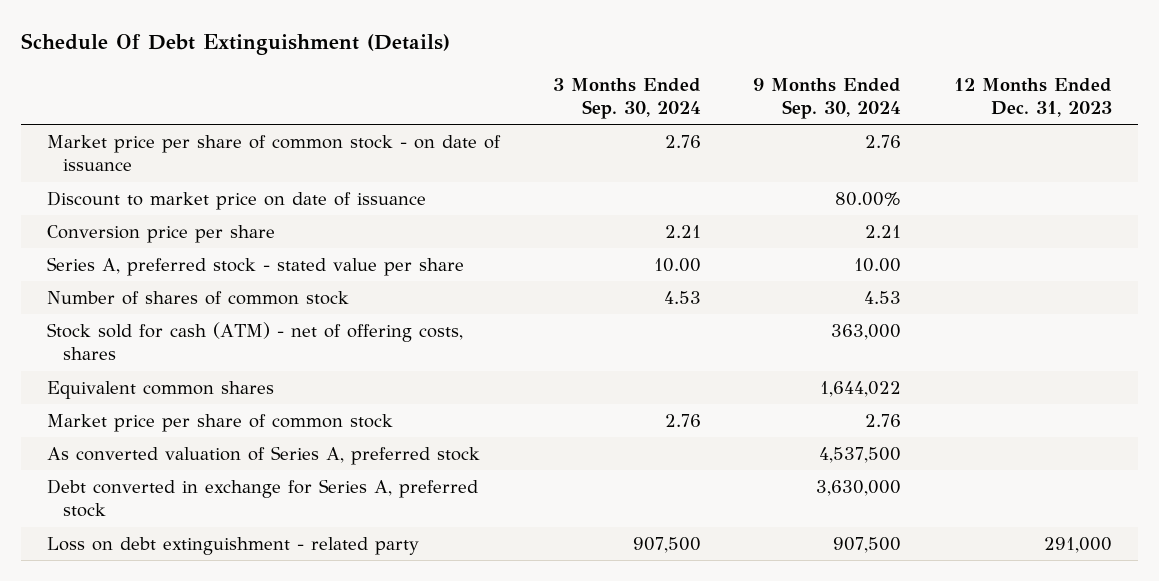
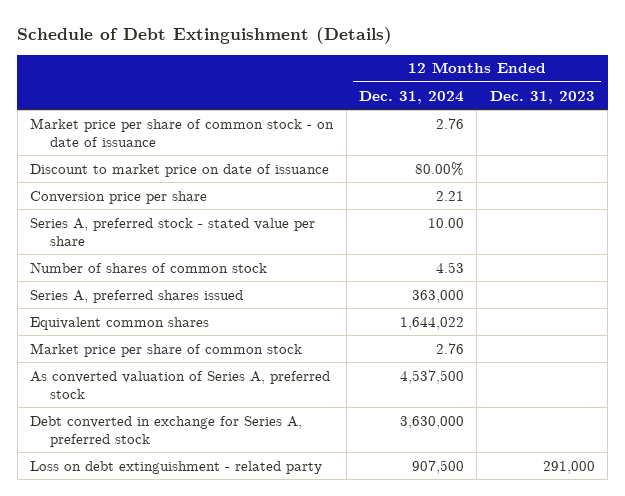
[21,33,451,56] Schedule Of Debt Extinguishment (Details) -> [17,26,393,44] Schedule of Debt Extinguishment (Details)
[552,77,701,120] 3 Months Ended Sep. 30, 2024 -> none
[753,77,902,120] 9 Months Ended Sep. 30, 2024 -> none
none -> [358,90,464,104] Dec. 31, 2024
[47,321,464,361] Stock sold for cash (ATM) - net of offering costs, shares -> [30,289,244,303] Series A, preferred shares issued

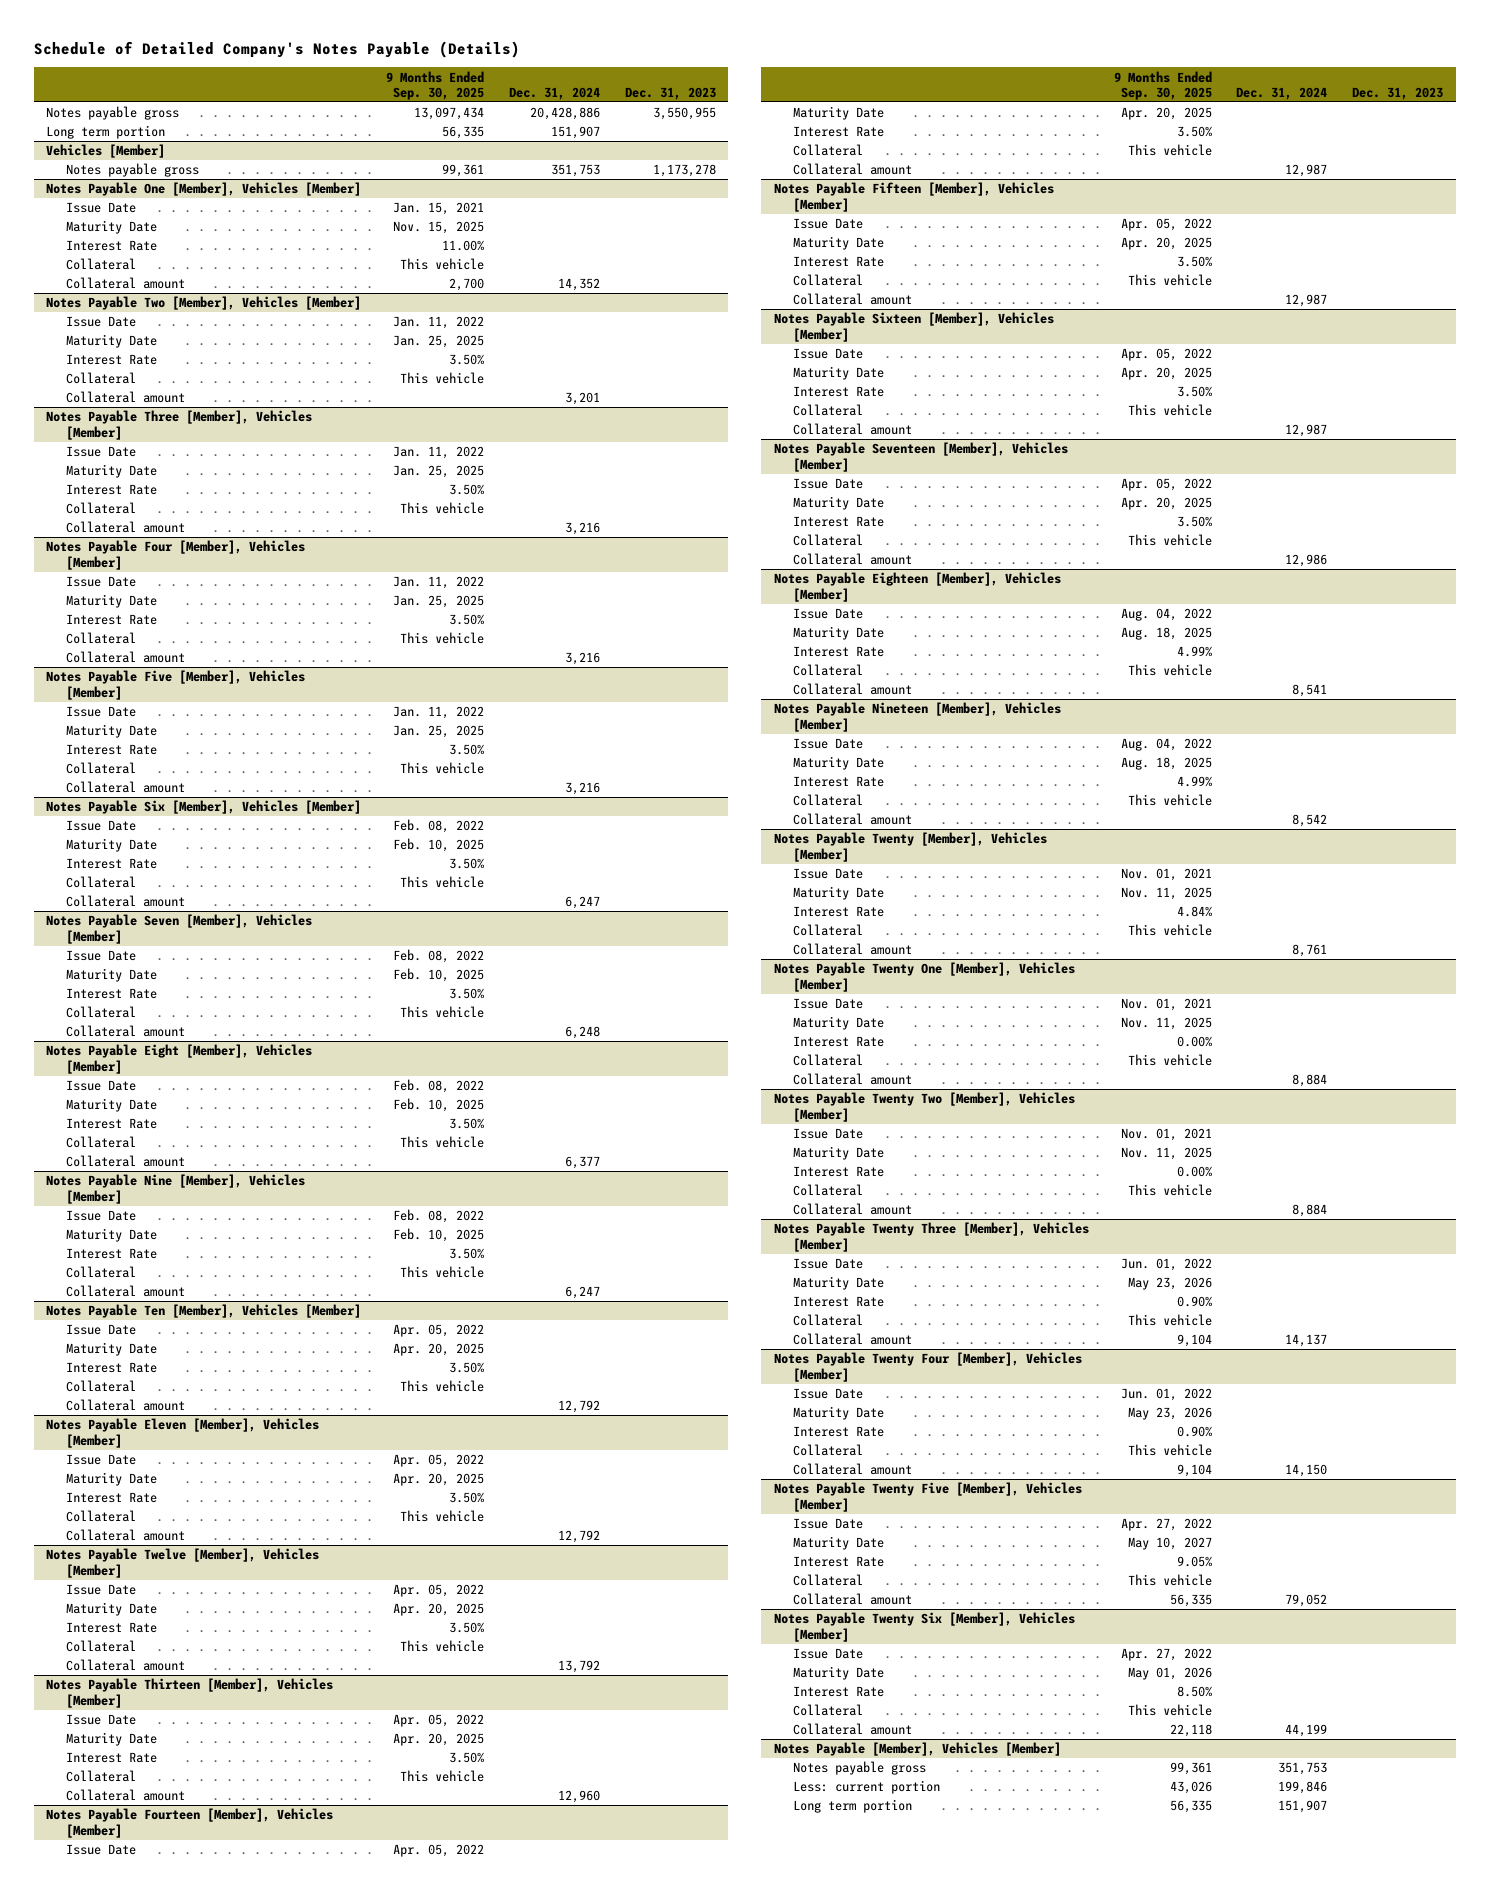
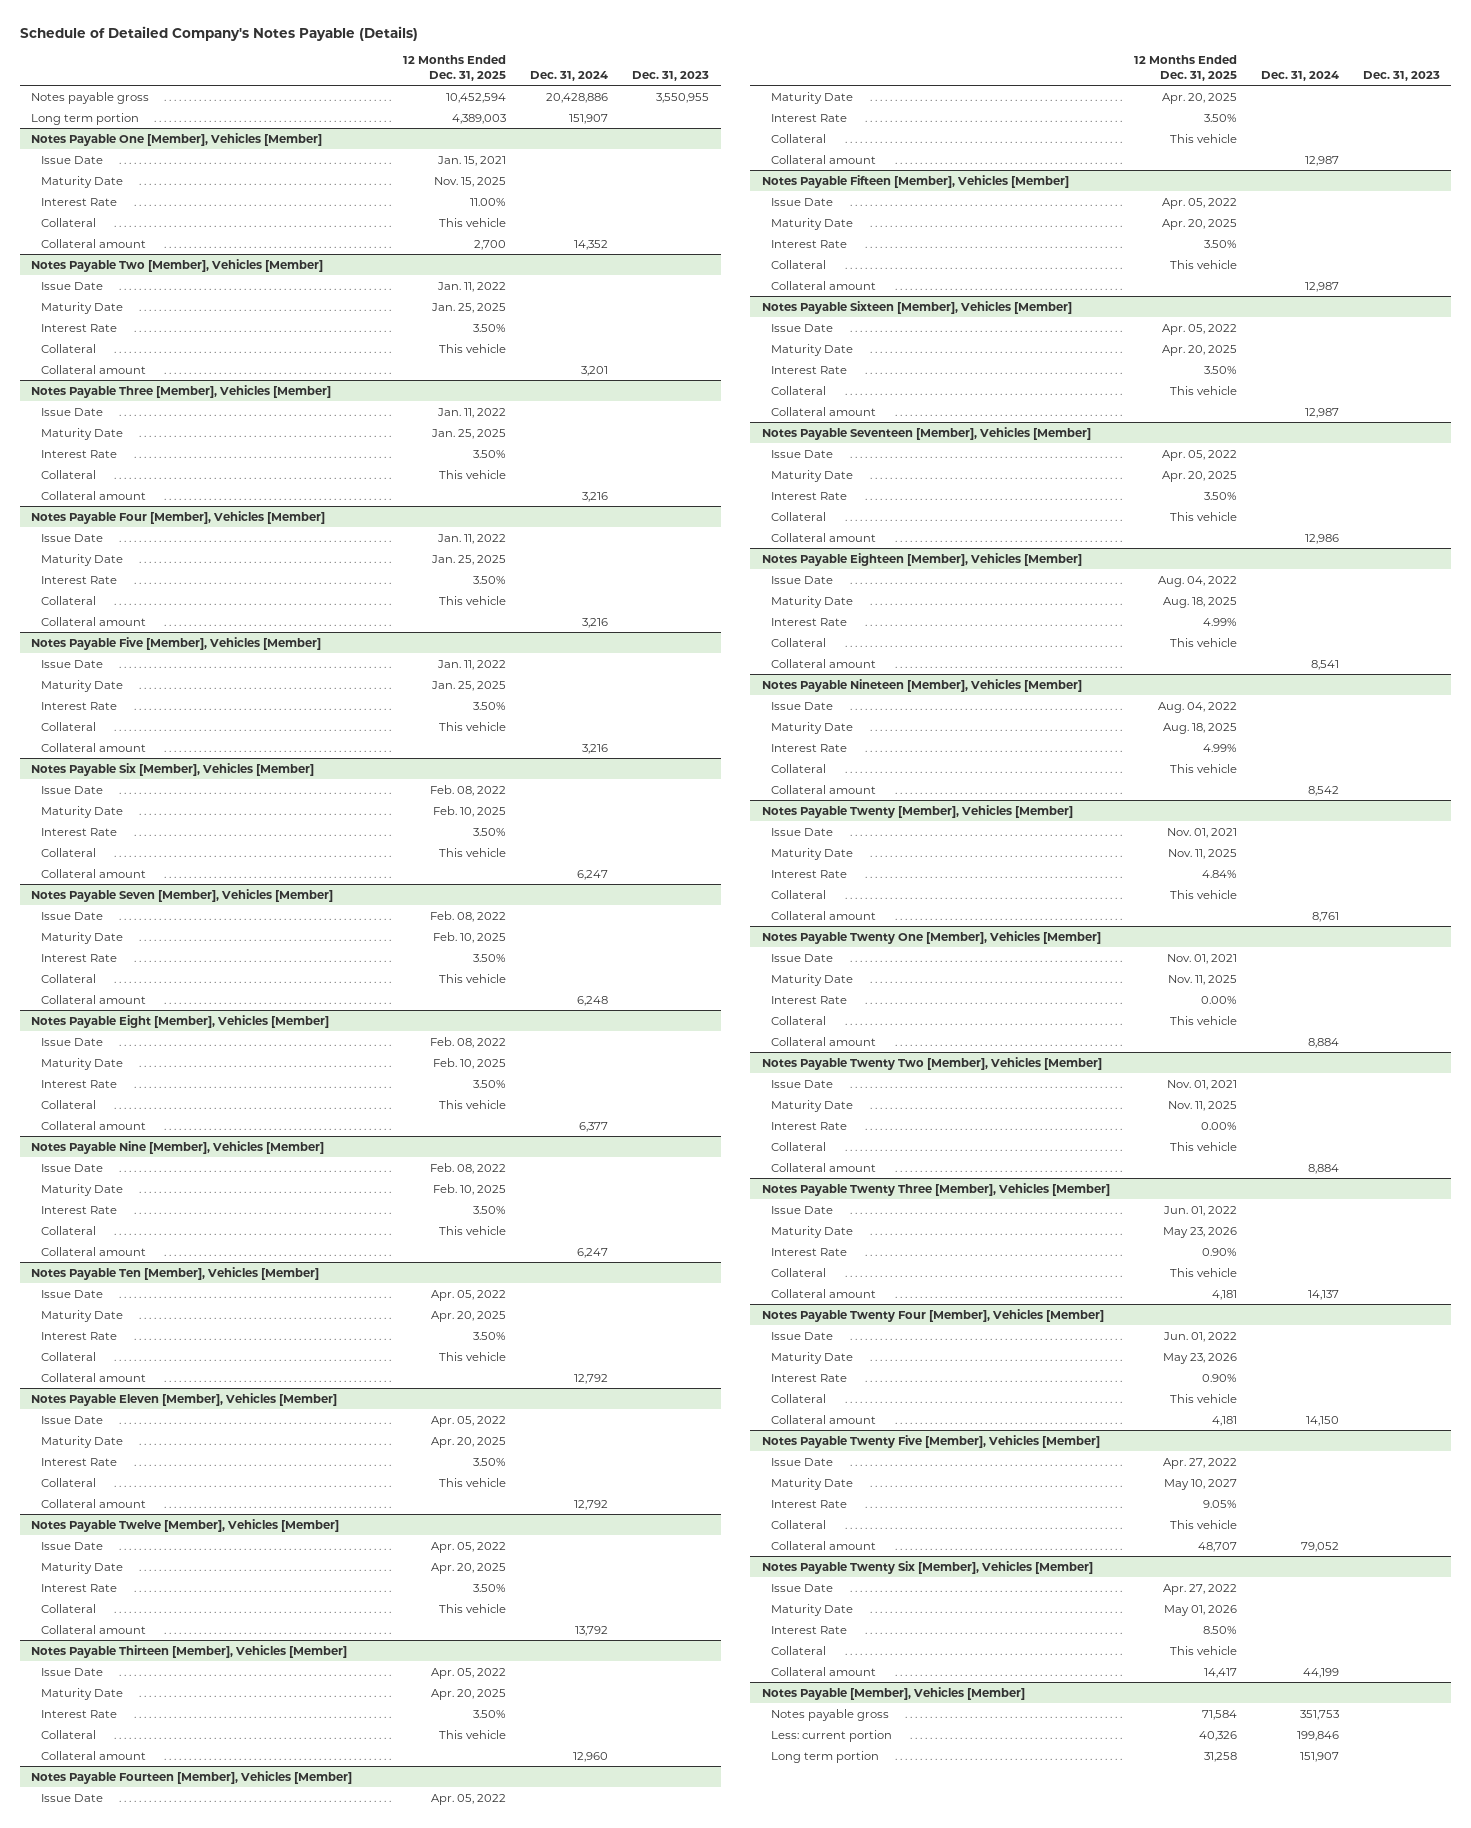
[385,70,484,101] 9 Months Ended Sep. 30, 2025 -> none
none -> [403,54,507,81] 12 Months Ended Dec. 31, 2025
[46,144,166,159] Vehicles [Member] -> none
[65,163,199,178] Notes payable gross -> none

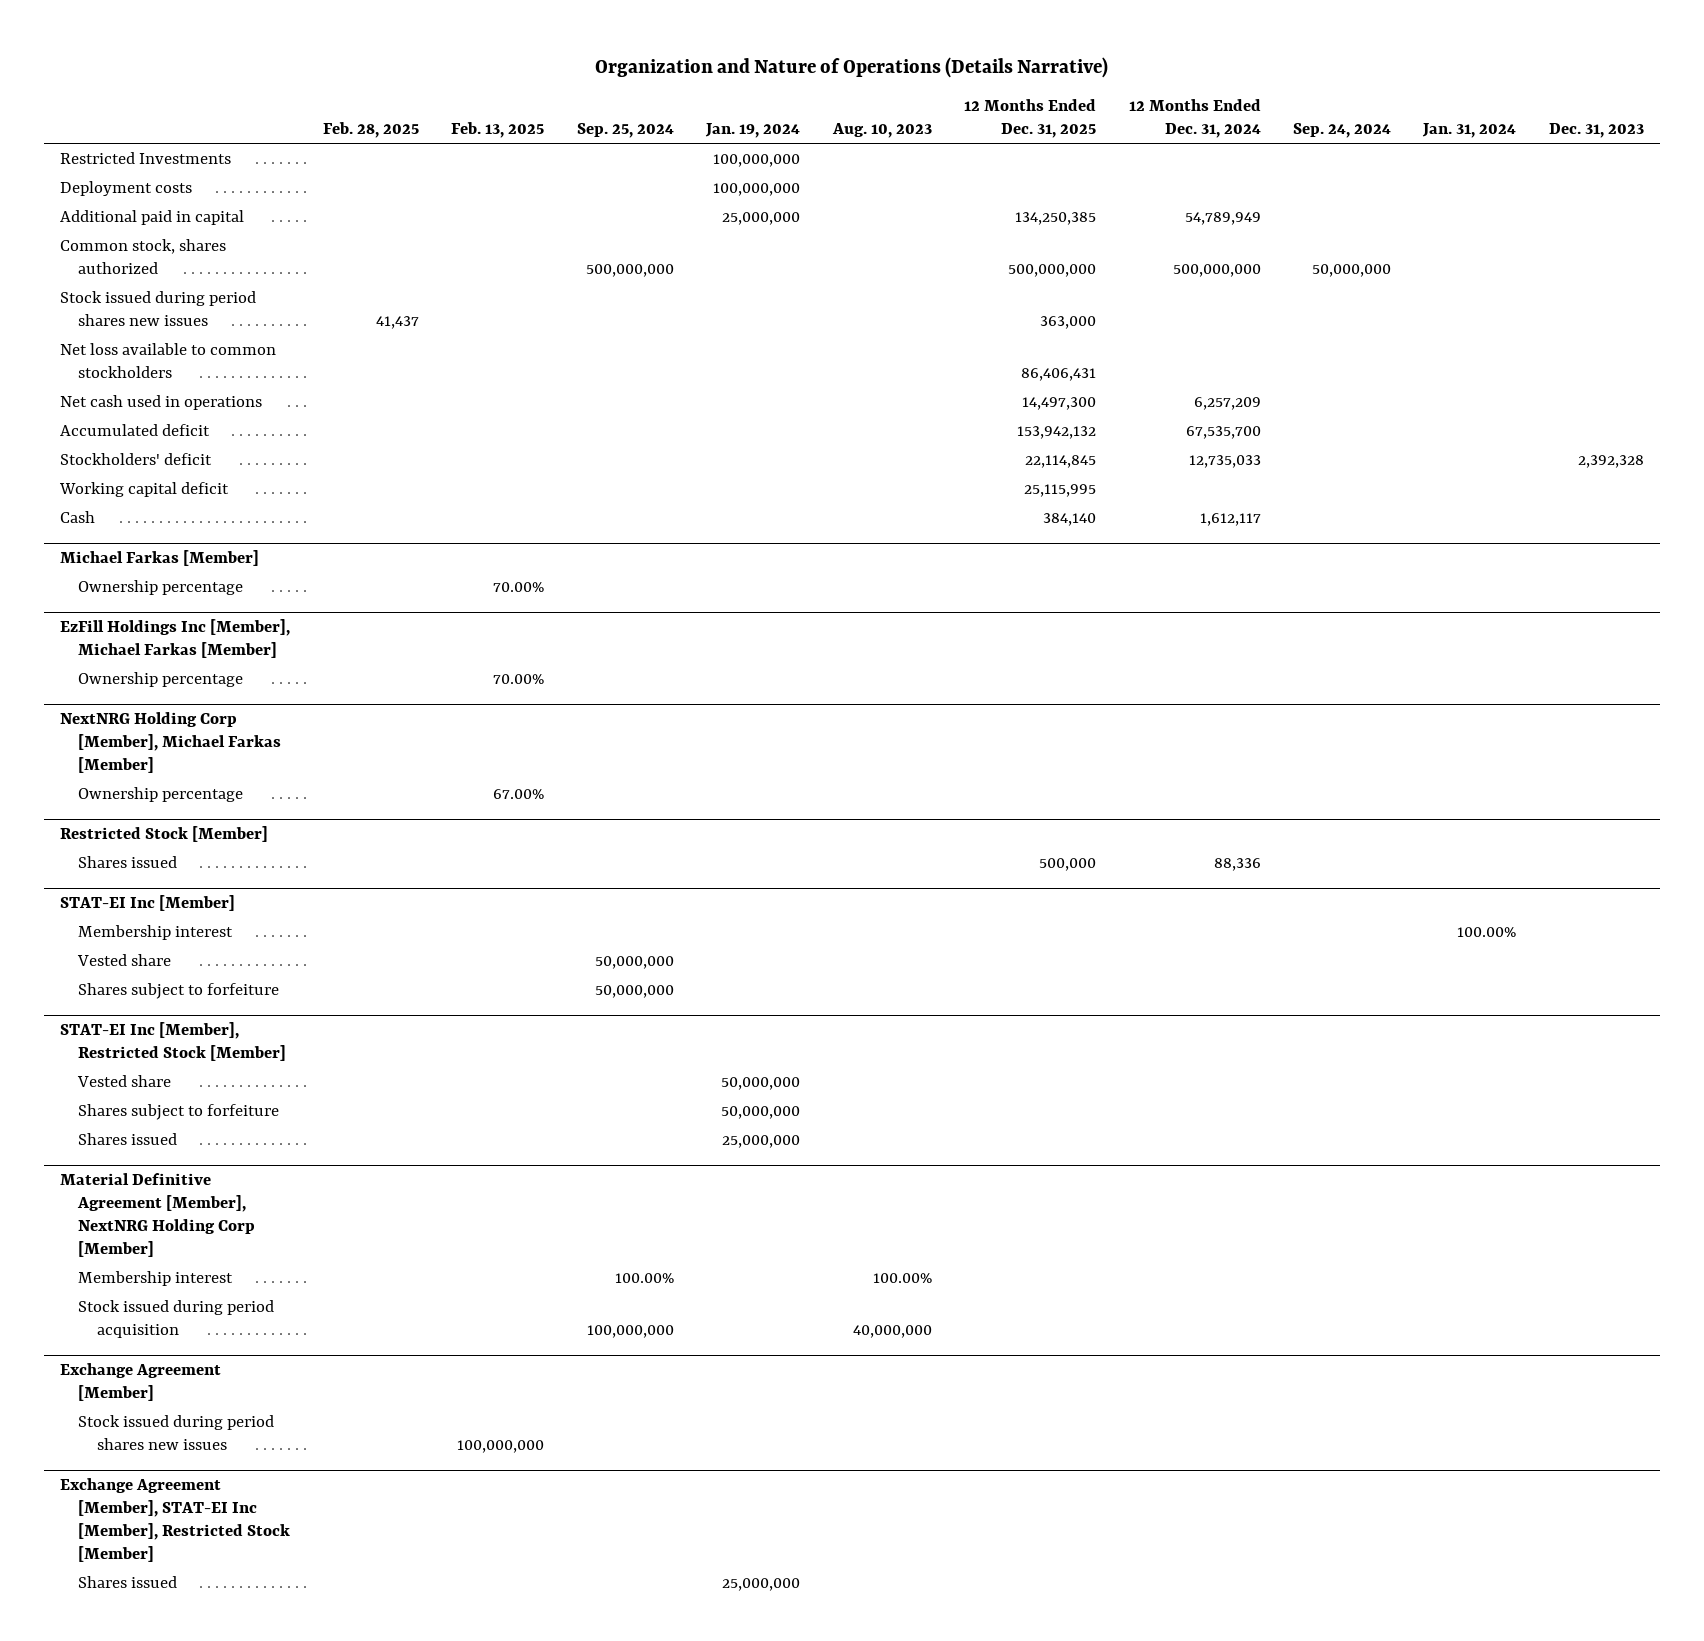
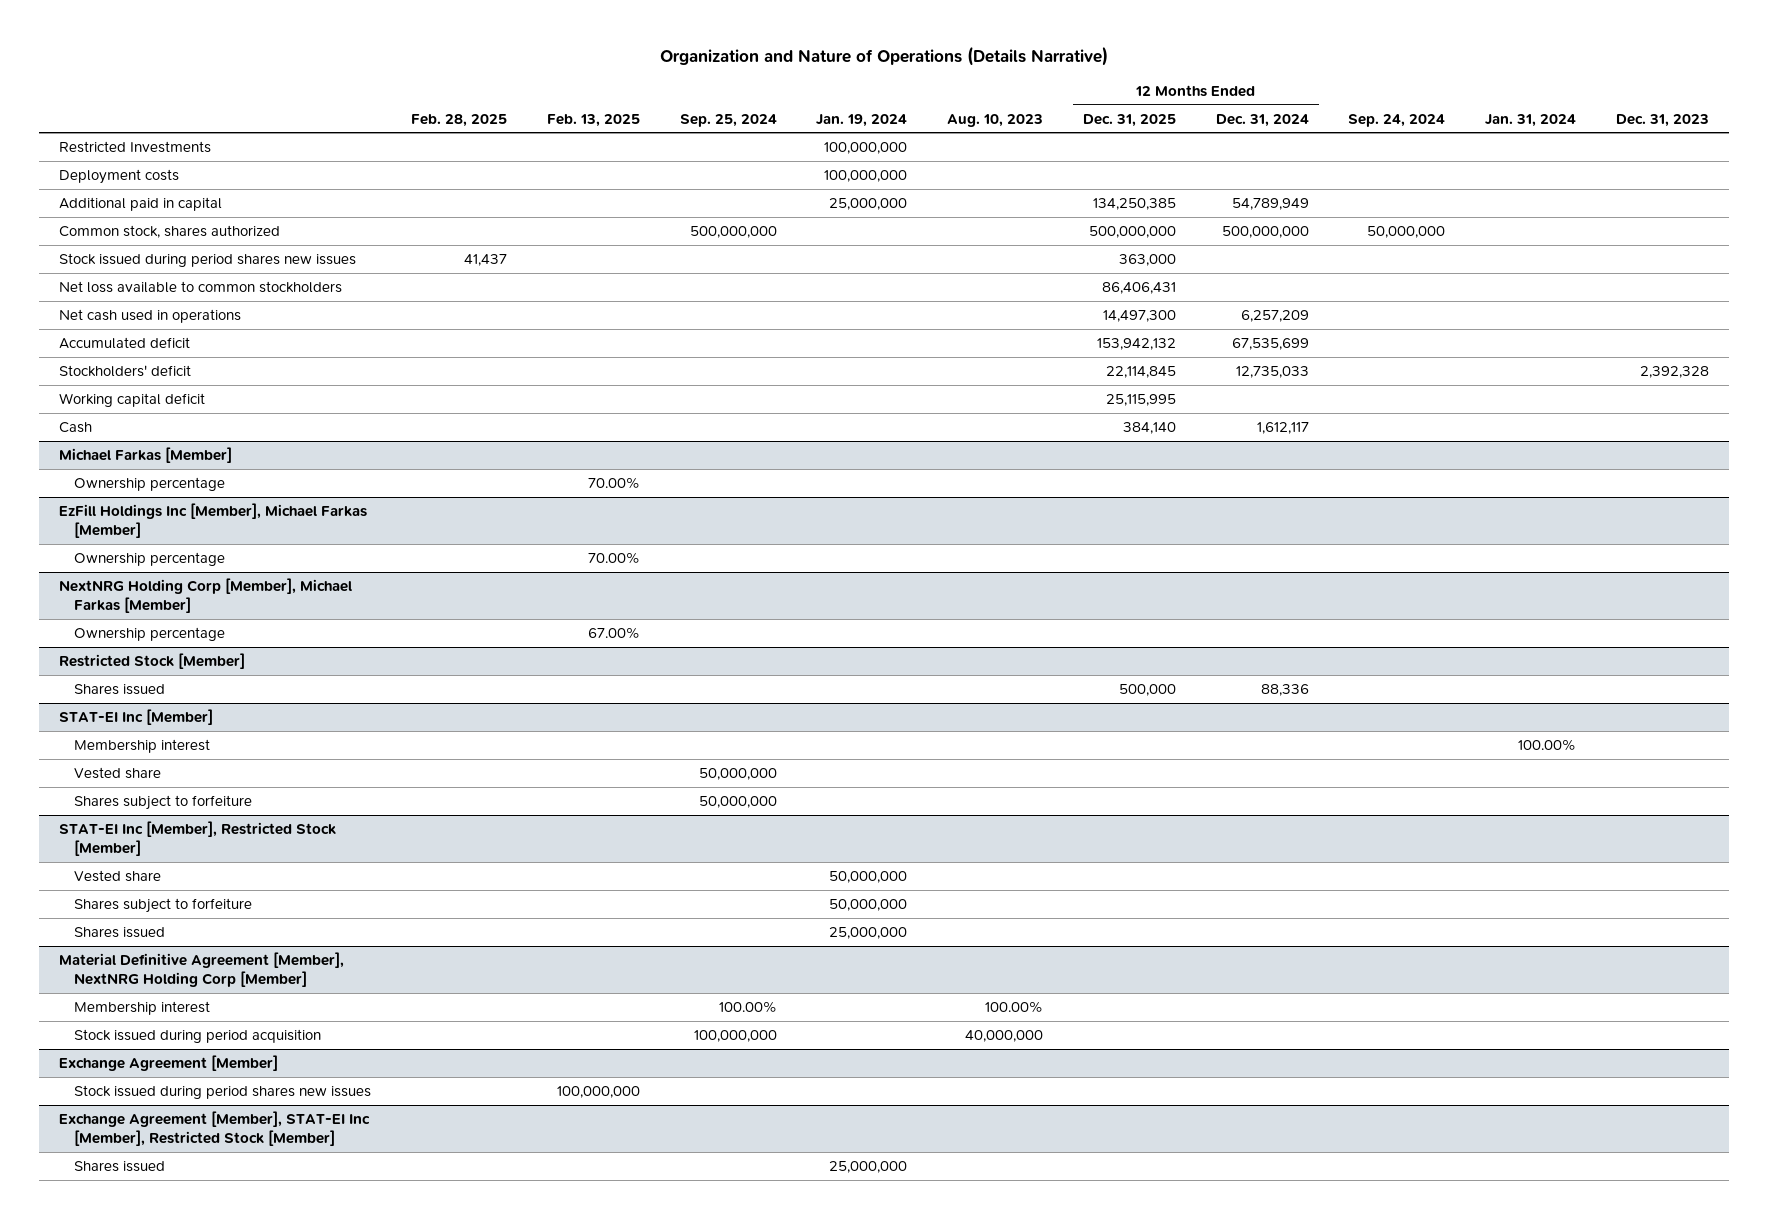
[1185,425,1261,439] 67,535,700 -> [1231,337,1309,350] 67,535,699

